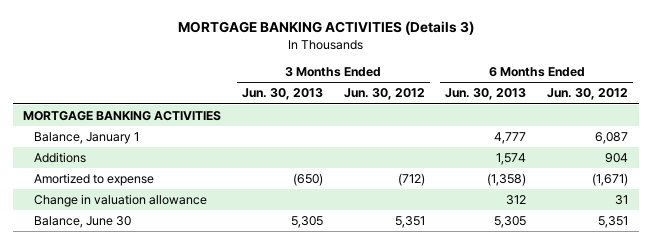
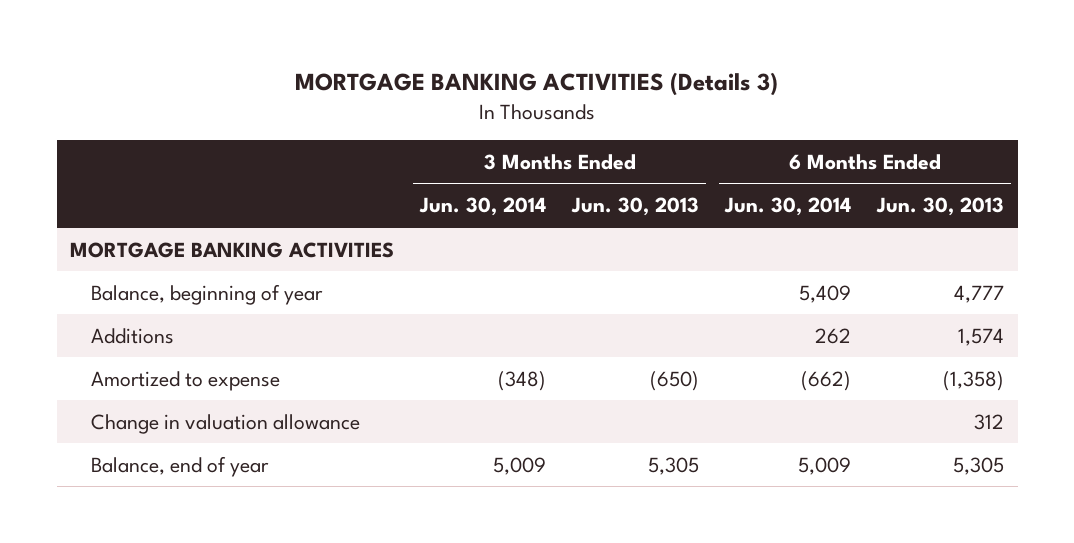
[343,88,425,101] Jun. 30, 2012 -> none
[547,88,629,101] Jun. 30, 2012 -> none
none -> [418,197,546,217] Jun. 30, 2014
none -> [724,197,852,217] Jun. 30, 2014
[33,132,139,145] Balance, January 1 -> [90,283,323,305] Balance, beginning of year
[33,216,131,229] Balance, June 30 -> [90,455,269,477] Balance, end of year

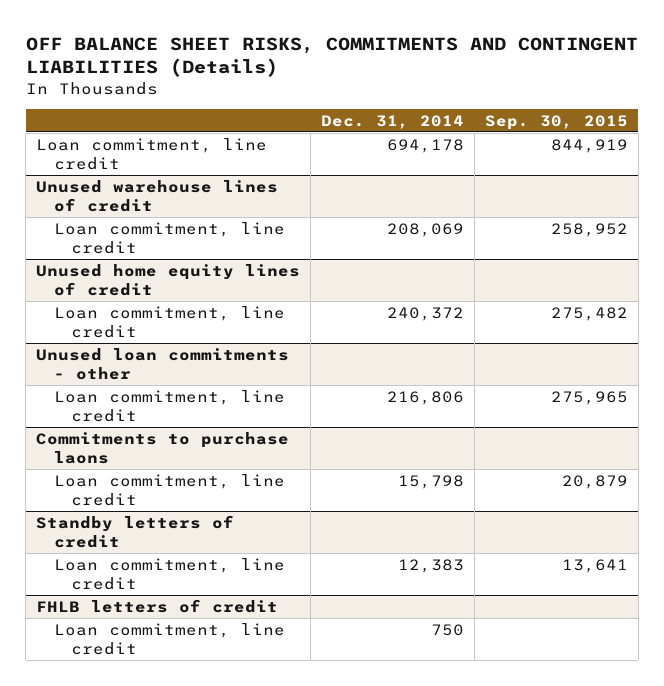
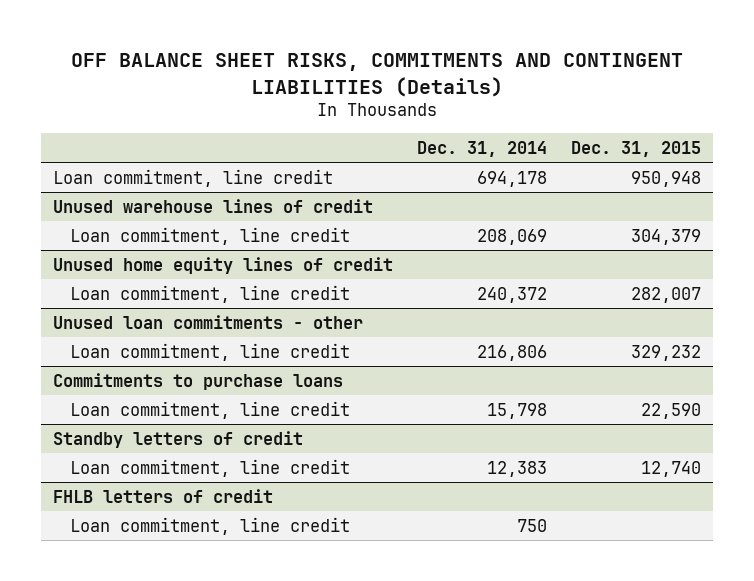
[484,114,628,130] Sep. 30, 2015 -> none
none -> [570,140,701,157] Dec. 31, 2015
[36,431,290,465] Commitments to purchase laons -> [53,372,344,390] Commitments to purchase loans

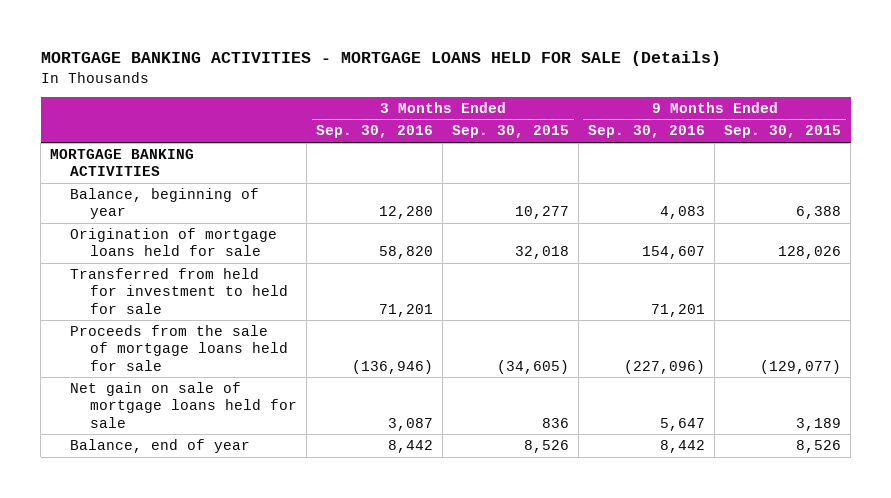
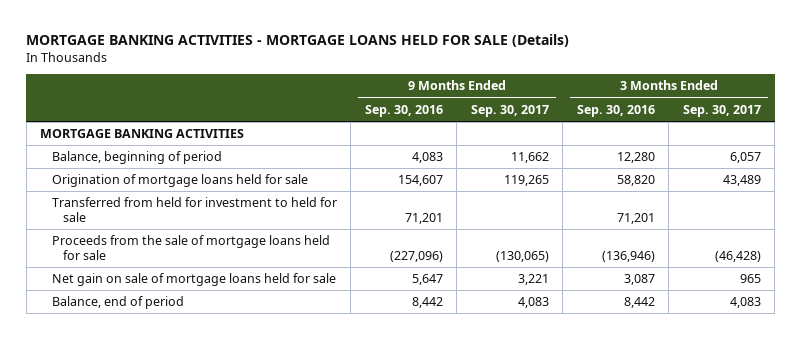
[452,125,570,139] Sep. 30, 2015 -> none
[724,125,842,139] Sep. 30, 2015 -> none
none -> [470,104,549,117] Sep. 30, 2017
none -> [682,104,761,117] Sep. 30, 2017
[70,188,260,220] Balance, beginning of year -> [51,151,222,165] Balance, beginning of period
[70,439,251,454] Balance, end of year -> [51,296,184,310] Balance, end of period

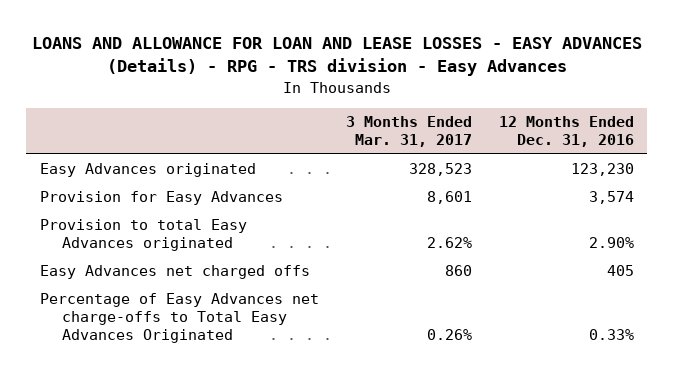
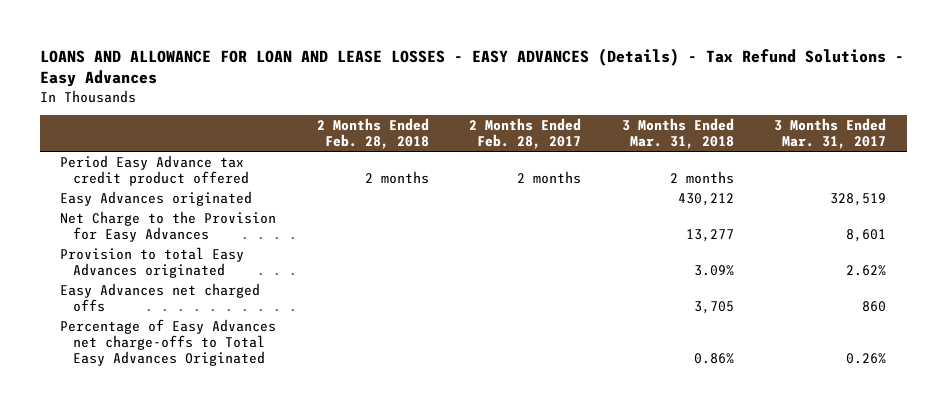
[31,37,642,77] LOANS AND ALLOWANCE FOR LOAN AND LEASE LOSSES - EASY ADVANCES (Details) - RPG - TRS division - Easy Advances -> [40,47,905,87] LOANS AND ALLOWANCE FOR LOAN AND LEASE LOSSES - EASY ADVANCES (Details) - Tax Refund Solutions - Easy Advances
[498,116,634,148] 12 Months Ended Dec. 31, 2016 -> none
none -> [316,118,429,150] 2 Months Ended Feb. 28, 2018
none -> [469,118,582,150] 2 Months Ended Feb. 28, 2017
none -> [621,118,734,150] 3 Months Ended Mar. 31, 2018
none -> [60,154,249,186] Period Easy Advance tax credit product offered
[408,163,472,177] 328,523 -> [830,192,887,206] 328,519
[39,191,283,206] Provision for Easy Advances -> [60,210,277,242] Net Charge to the Provision for Easy Advances

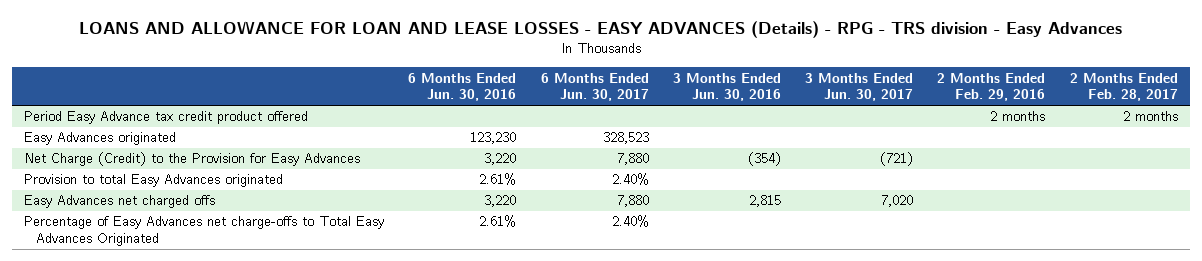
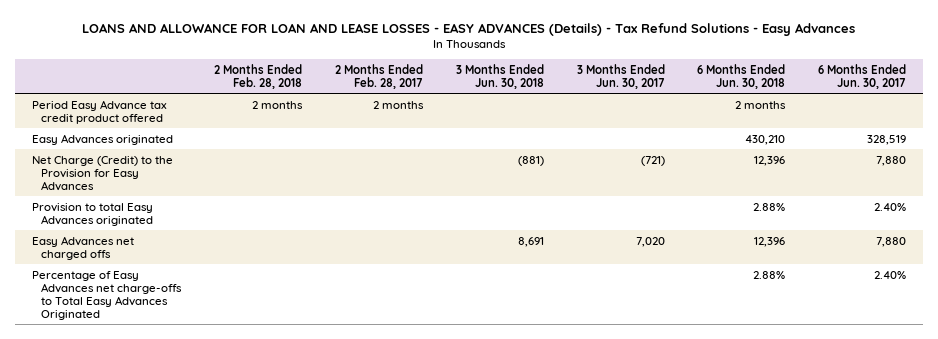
[78,21,1122,39] LOANS AND ALLOWANCE FOR LOAN AND LEASE LOSSES - EASY ADVANCES (Details) - RPG - TRS division - Easy Advances -> [82,22,856,36] LOANS AND ALLOWANCE FOR LOAN AND LEASE LOSSES - EASY ADVANCES (Details) - Tax Refund Solutions - Easy Advances
[408,72,517,102] 6 Months Ended Jun. 30, 2016 -> none
[672,72,781,102] 3 Months Ended Jun. 30, 2016 -> none
[937,72,1046,102] 2 Months Ended Feb. 29, 2016 -> none
none -> [213,63,302,89] 2 Months Ended Feb. 28, 2018
none -> [455,63,544,89] 3 Months Ended Jun. 30, 2018
none -> [697,63,786,89] 6 Months Ended Jun. 30, 2018
[602,132,649,145] 328,523 -> [867,134,907,145] 328,519

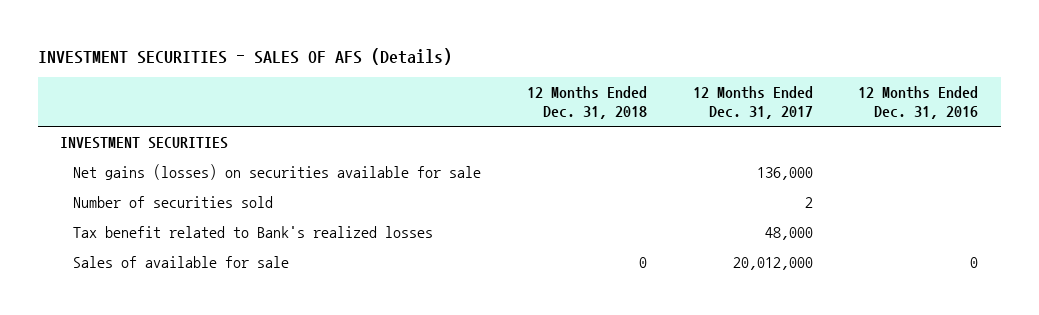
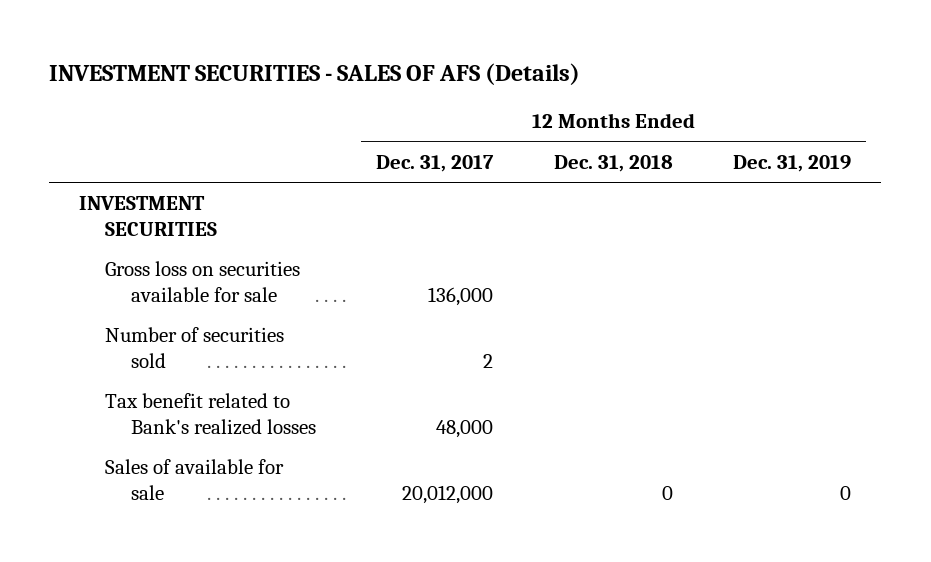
[858,85,979,120] 12 Months Ended Dec. 31, 2016 -> none
none -> [733,155,852,173] Dec. 31, 2019
[73,163,482,180] Net gains (losses) on securities available for sale -> [105,261,301,302] Gross loss on securities available for sale

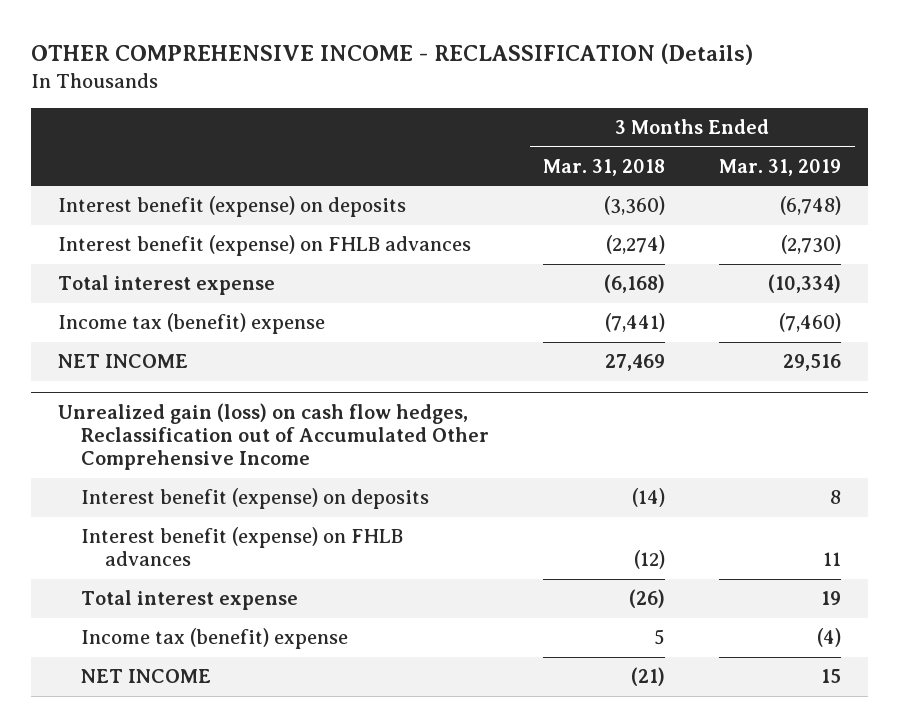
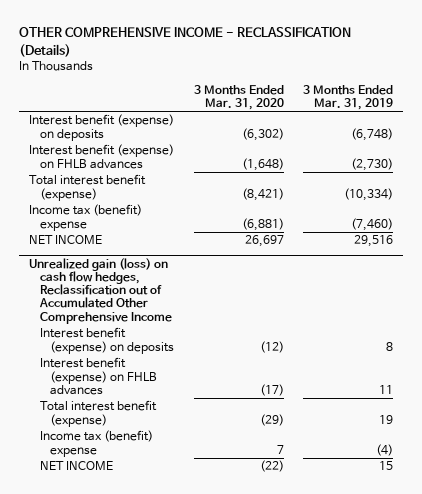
[543,158,666,176] Mar. 31, 2018 -> none
none -> [193,84,284,111] 3 Months Ended Mar. 31, 2020
[57,275,275,296] Total interest expense -> [28,174,146,201] Total interest benefit (expense)
[81,590,299,611] Total interest expense -> [39,400,157,427] Total interest benefit (expense)

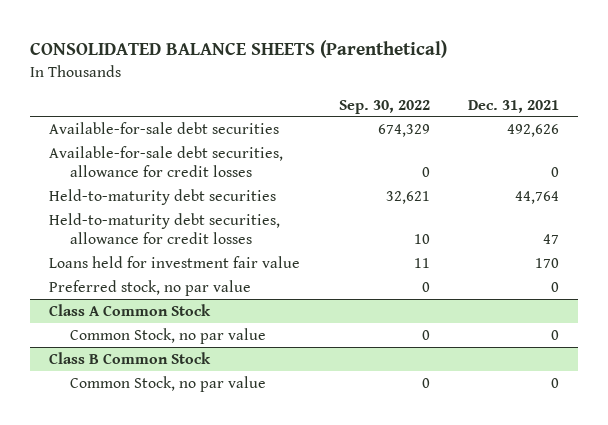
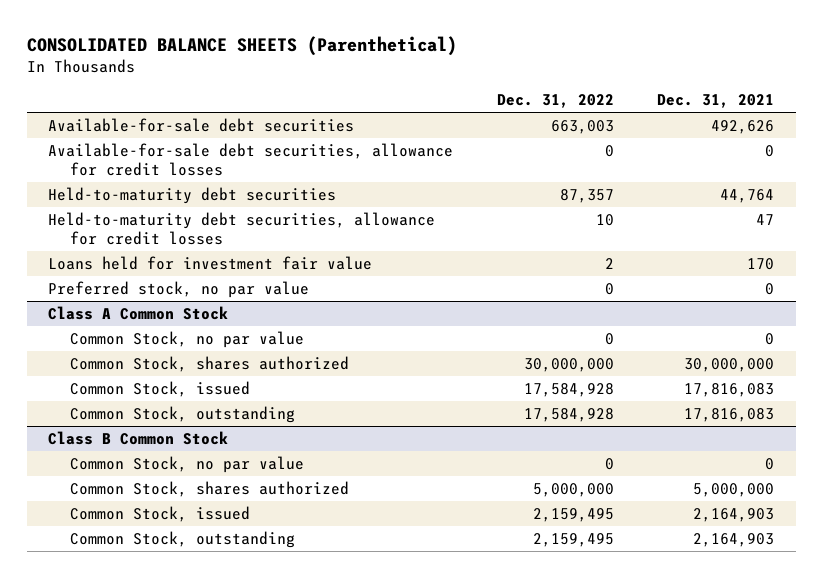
[338,99,430,114] Sep. 30, 2022 -> none
none -> [496,94,614,109] Dec. 31, 2022
none -> [69,355,349,372] Common Stock, shares authorized
none -> [69,380,250,397] Common Stock, issued
none -> [69,405,295,423] Common Stock, outstanding
none -> [69,480,349,497] Common Stock, shares authorized
none -> [69,505,250,522] Common Stock, issued
none -> [69,530,295,548] Common Stock, outstanding

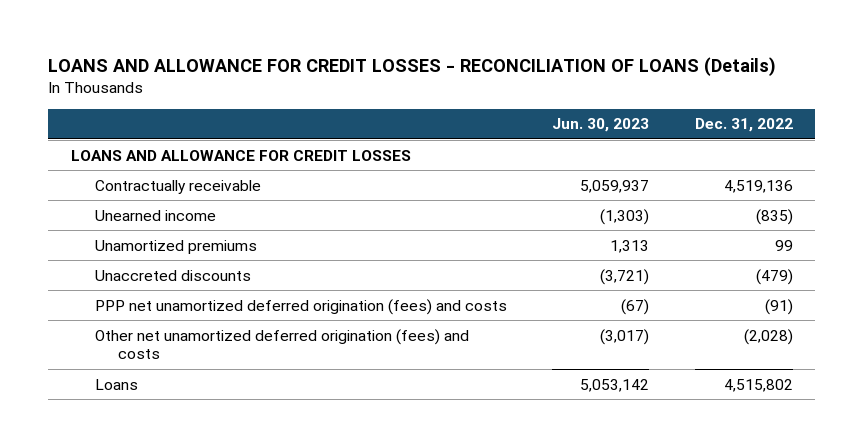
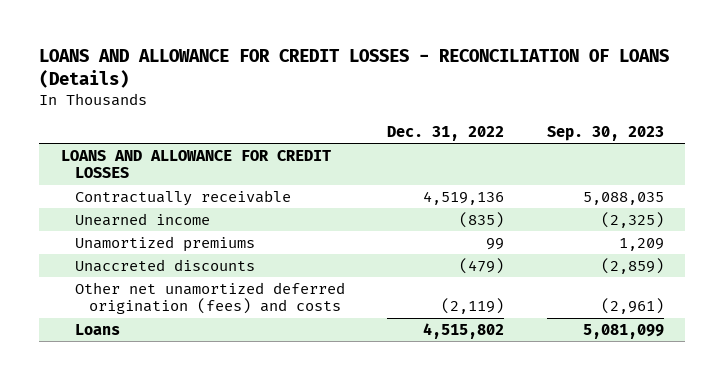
[552,118,650,133] Jun. 30, 2023 -> none
none -> [546,125,664,141] Sep. 30, 2023
[94,298,507,315] PPP net unamortized deferred origination (fees) and costs -> none
[743,328,793,345] (2,028) -> [441,298,505,315] (2,119)

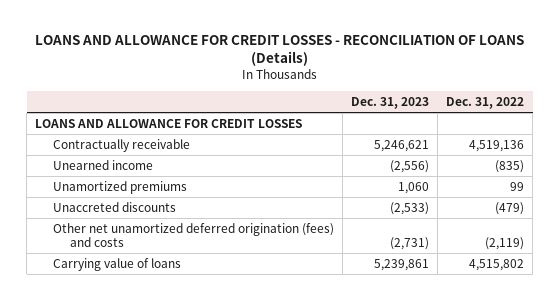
[546,125,664,141] Sep. 30, 2023 -> none
none -> [351,96,430,109] Dec. 31, 2023
[74,323,120,335] Loans -> [52,257,181,271] Carrying value of loans

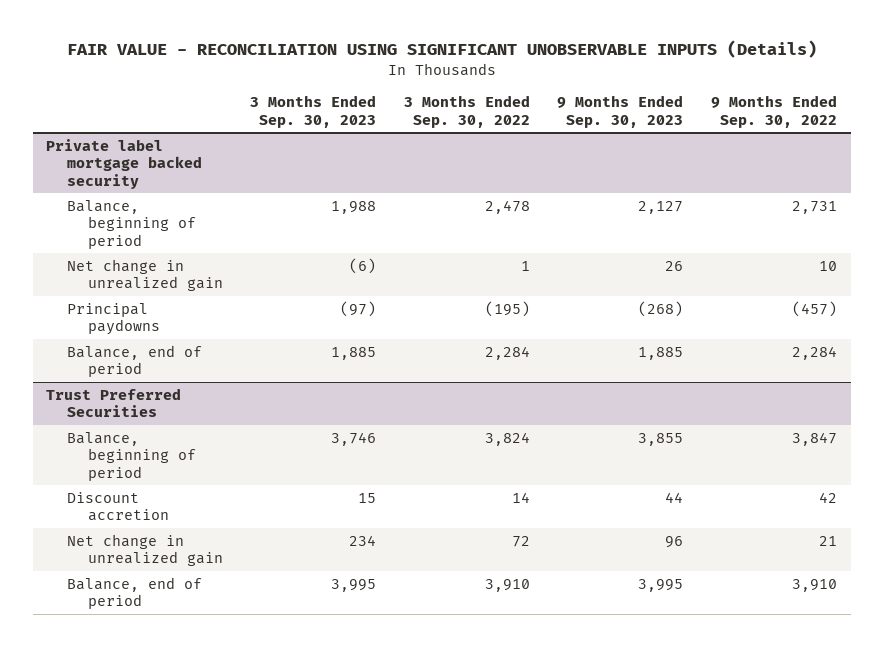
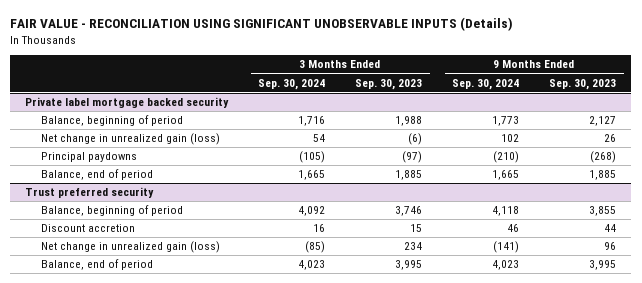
[403,95,530,128] 3 Months Ended Sep. 30, 2022 -> none
[710,95,837,128] 9 Months Ended Sep. 30, 2022 -> none
none -> [258,78,326,90] Sep. 30, 2024
none -> [452,78,520,90] Sep. 30, 2024
[67,259,223,292] Net change in unrealized gain -> [40,133,220,146] Net change in unrealized gain (loss)
[46,388,182,418] Trust Preferred Securities -> [25,187,155,199] Trust preferred security
[67,534,223,567] Net change in unrealized gain -> [40,241,220,254] Net change in unrealized gain (loss)

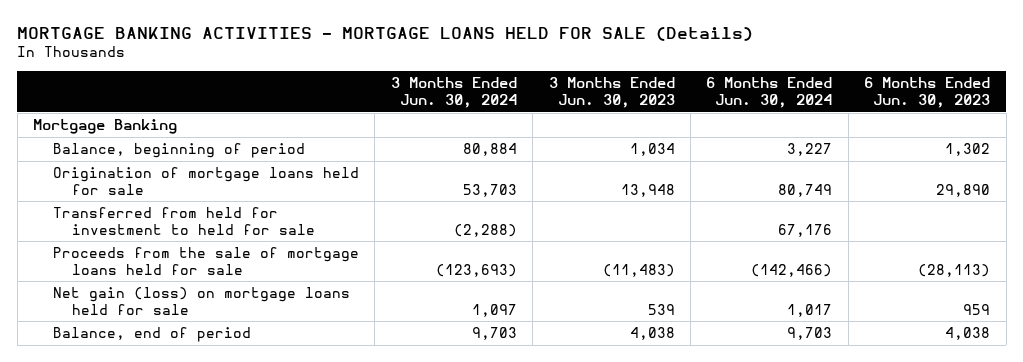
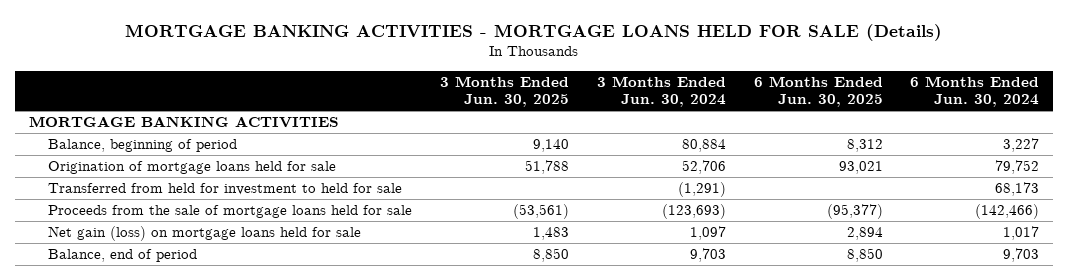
[548,77,675,109] 3 Months Ended Jun. 30, 2023 -> none
[864,77,991,109] 6 Months Ended Jun. 30, 2023 -> none
none -> [440,75,570,108] 3 Months Ended Jun. 30, 2025
none -> [753,75,883,108] 6 Months Ended Jun. 30, 2025
[33,119,178,135] Mortgage Banking -> [28,116,339,129] MORTGAGE BANKING ACTIVITIES
[462,183,517,197] 53,703 -> [681,160,726,175] 52,706
[778,183,833,197] 80,749 -> [995,160,1040,175] 79,752
[453,223,517,237] (2,288) -> [677,182,726,198] (1,291)
[778,223,833,237] 67,176 -> [995,182,1040,197] 68,173

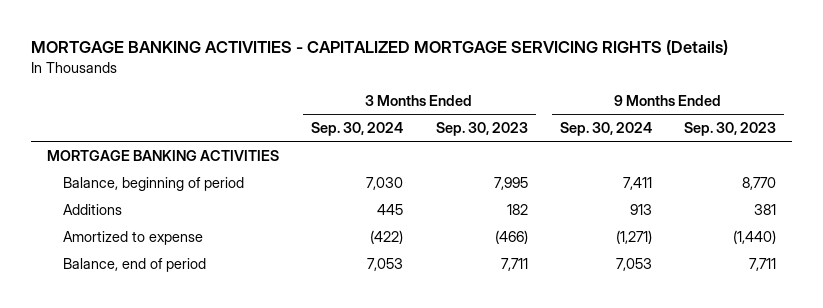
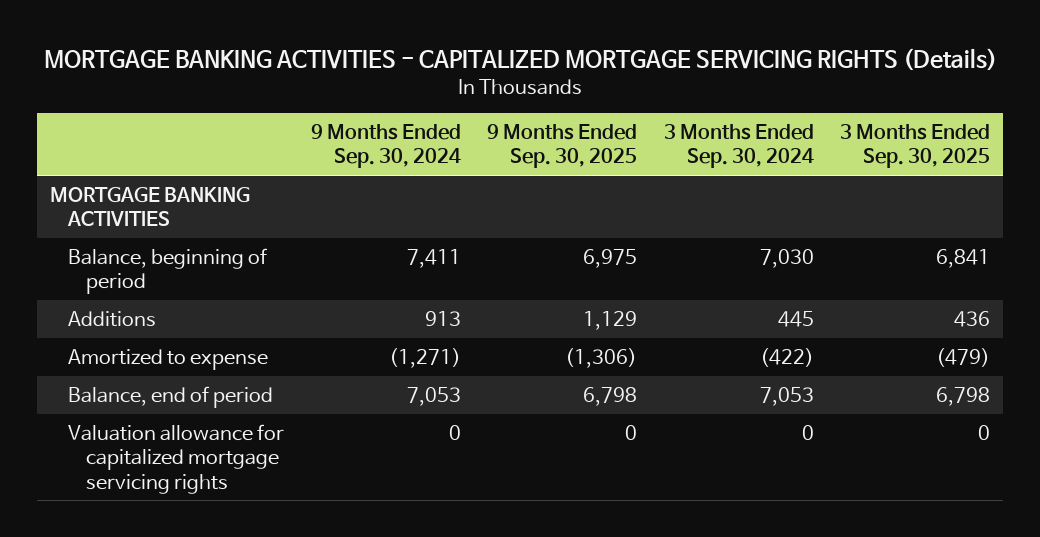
[435,121,528,136] Sep. 30, 2023 -> none
[684,121,777,136] Sep. 30, 2023 -> none
none -> [487,124,638,169] 9 Months Ended Sep. 30, 2025
none -> [839,124,990,169] 3 Months Ended Sep. 30, 2025
none -> [68,423,285,494] Valuation allowance for capitalized mortgage servicing rights

